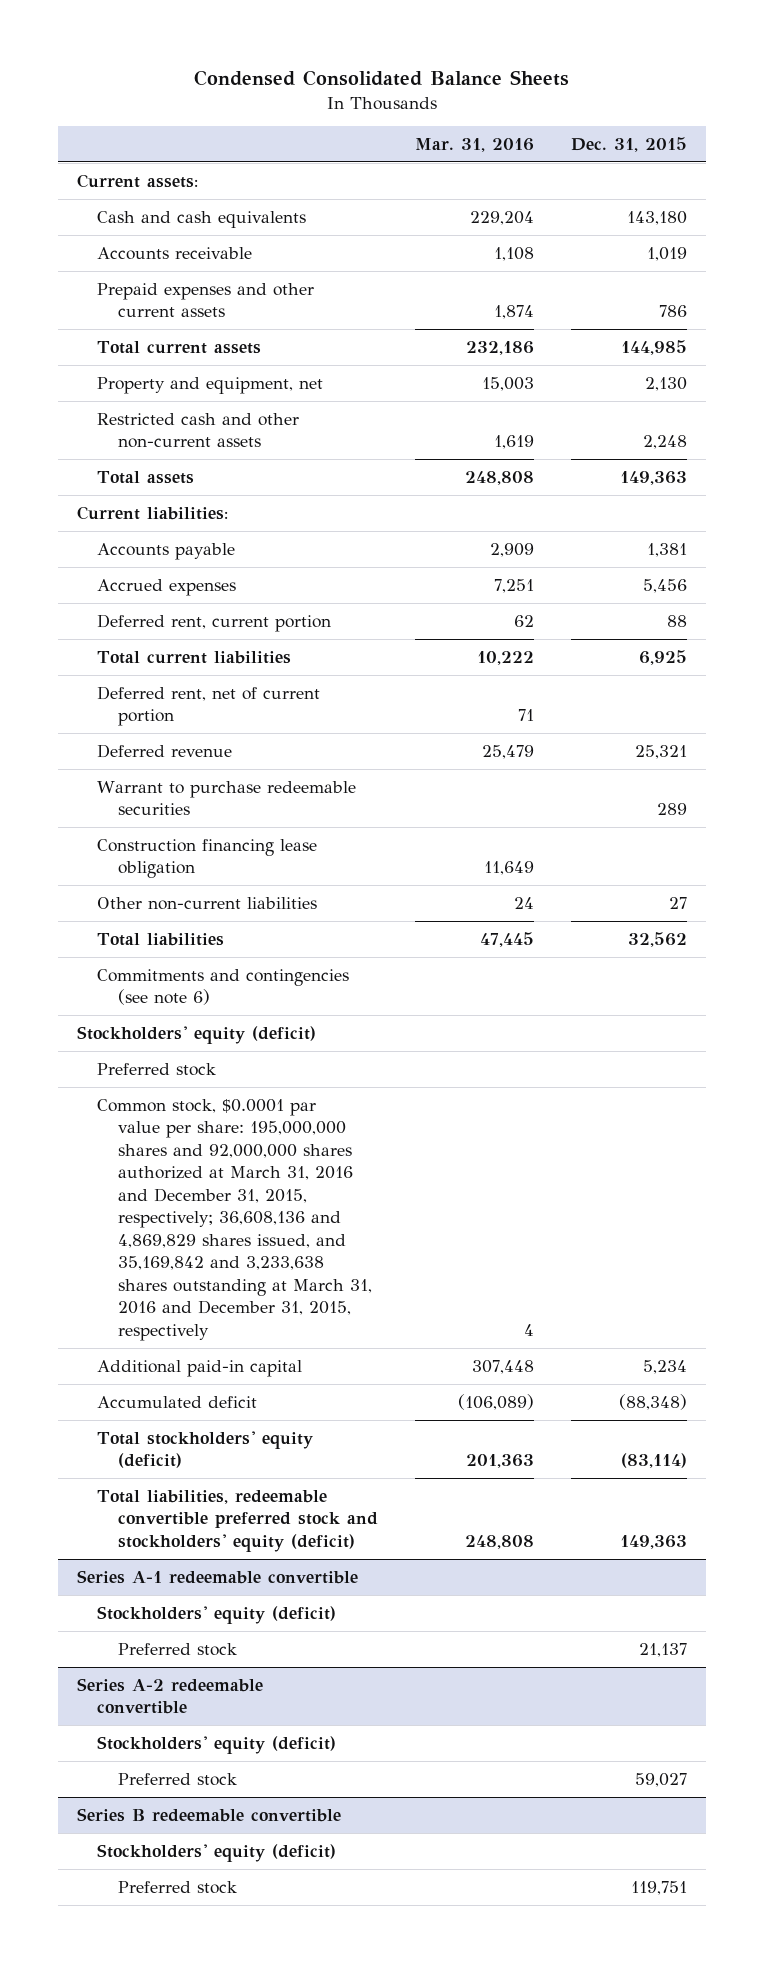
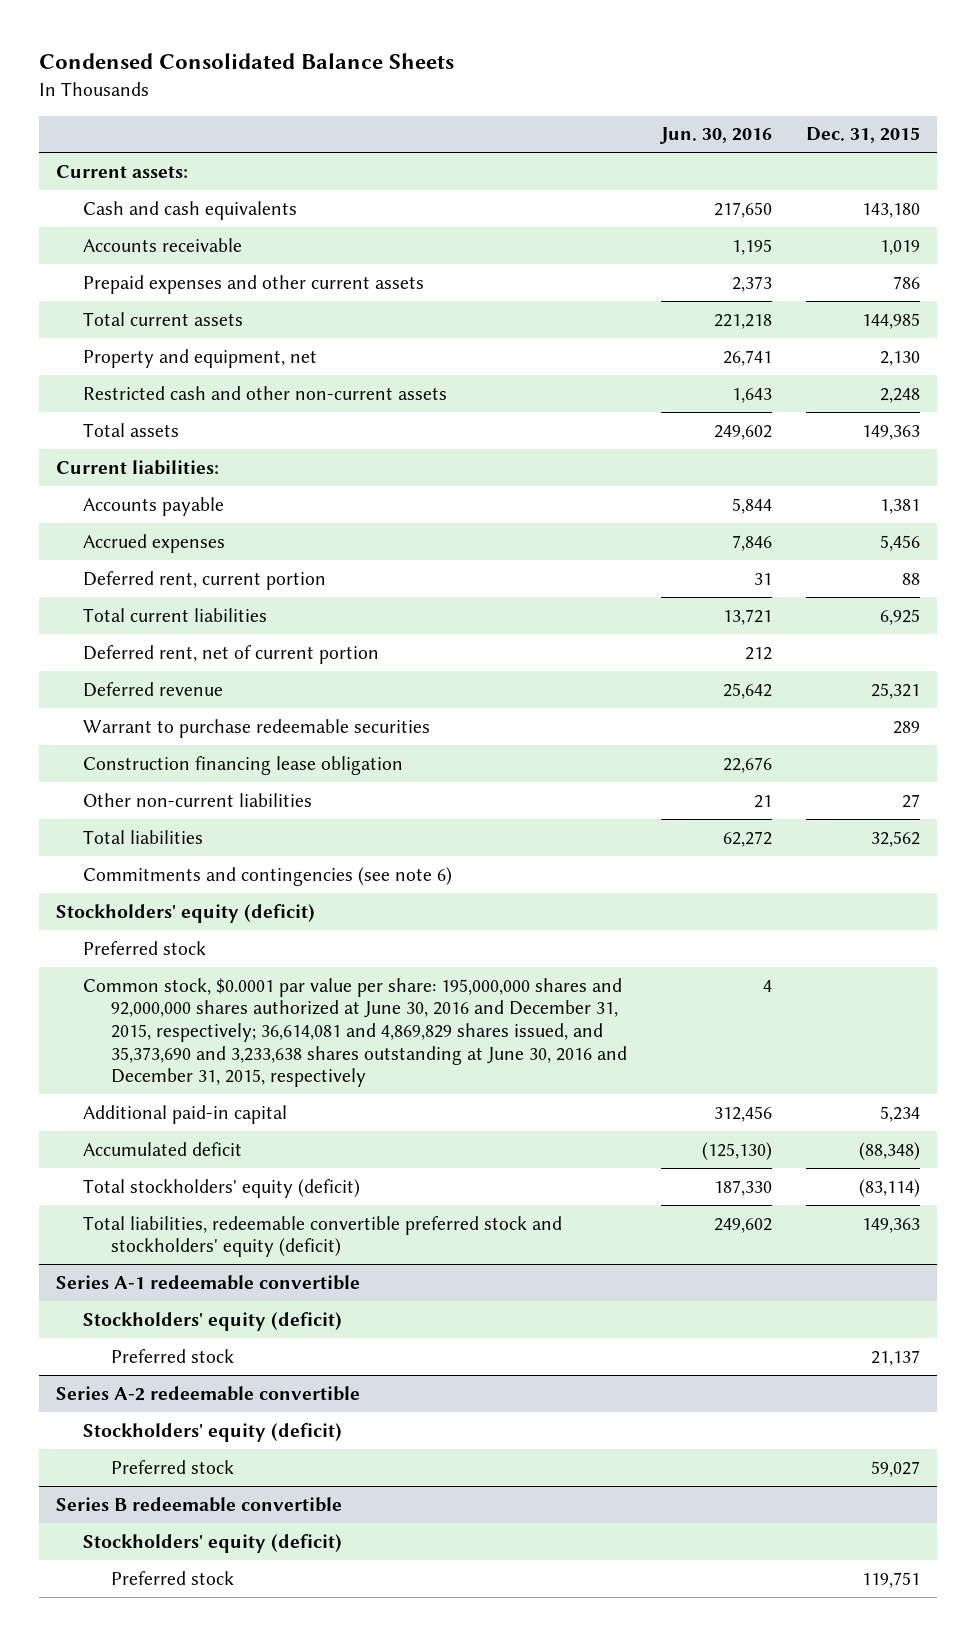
[415,137,535,152] Mar. 31, 2016 -> none
none -> [659,127,772,145] Jun. 30, 2016
[97,1098,373,1341] Common stock, $0.0001 par value per share: 195,000,000 shares and 92,000,000 shares authorized at March 31, 2016 and December 31, 2015, respectively; 36,608,136 and 4,869,829 shares issued, and 35,169,842 and 3,233,638 shares outstanding at March 31, 2016 and December 31, 2015, respectively -> [83,977,627,1088] Common stock, $0.0001 par value per share: 195,000,000 shares and 92,000,000 shares authorized at June 30, 2016 and December 31, 2015, respectively; 36,614,081 and 4,869,829 shares issued, and 35,373,690 and 3,233,638 shares outstanding at June 30, 2016 and December 31, 2015, respectively

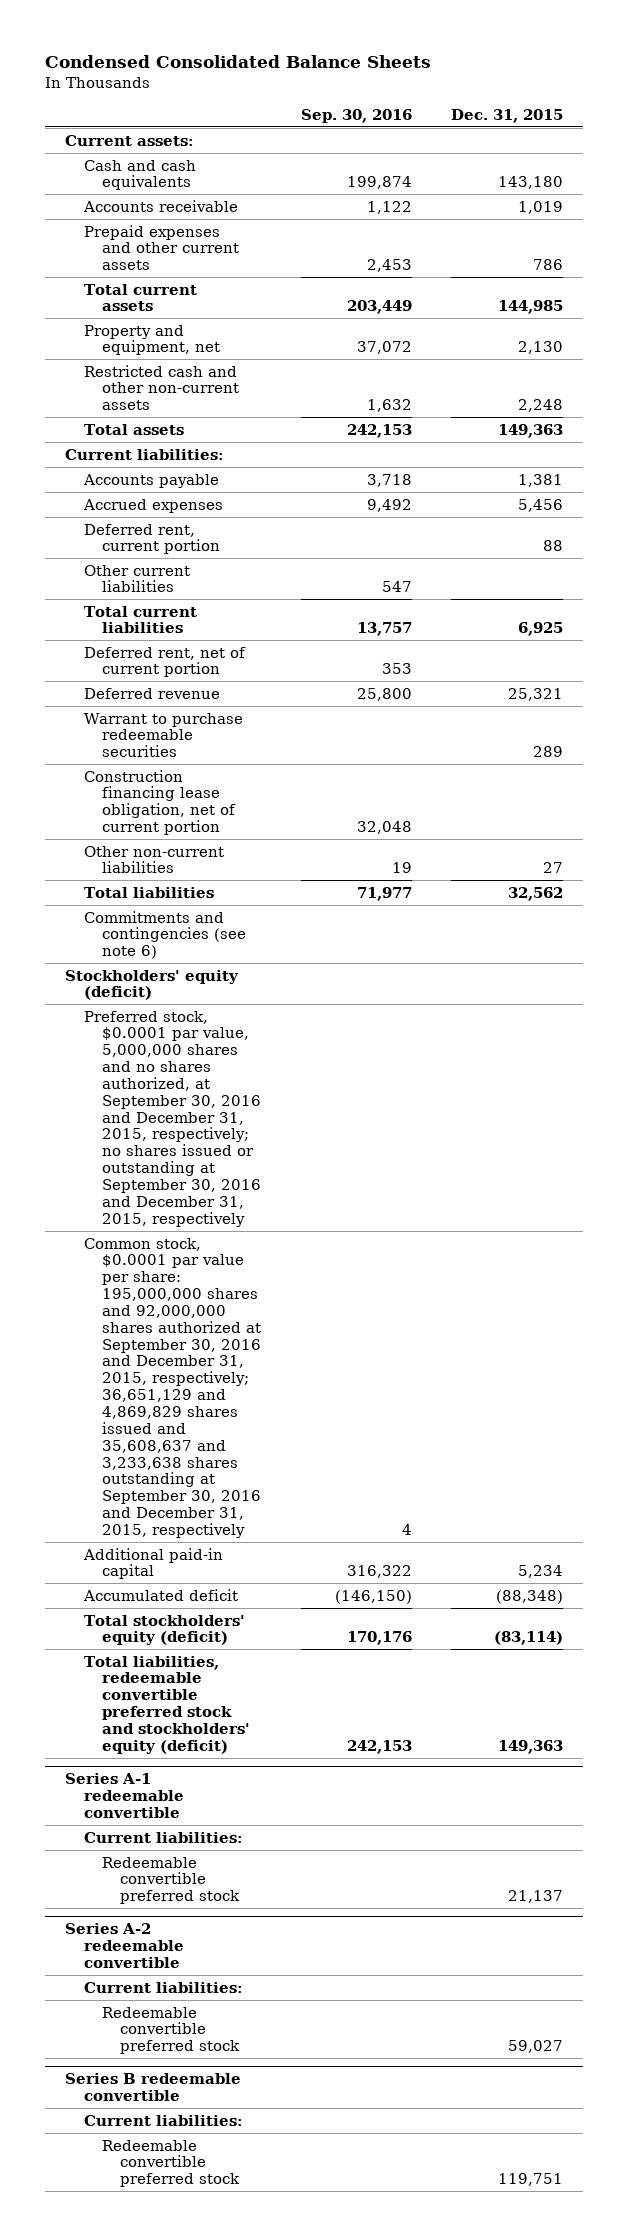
[659,127,772,145] Jun. 30, 2016 -> none
none -> [300,108,412,123] Sep. 30, 2016
none -> [83,564,190,593] Other current liabilities
[83,755,404,775] Construction financing lease obligation -> [83,769,236,836] Construction financing lease obligation, net of current portion
[83,940,207,955] Preferred stock -> none
none -> [83,1010,261,1227] Preferred stock, $0.0001 par value, 5,000,000 shares and no shares authorized, at September 30, 2016 and December 31, 2015, respectively; no shares issued or outstanding at September 30, 2016 and December 31, 2015, respectively
[83,977,627,1088] Common stock, $0.0001 par value per share: 195,000,000 shares and 92,000,000 shares authorized at June 30, 2016 and December 31, 2015, respectively; 36,614,081 and 4,869,829 shares issued, and 35,373,690 and 3,233,638 shares outstanding at June 30, 2016 and December 31, 2015, respectively -> [83,1237,261,1538] Common stock, $0.0001 par value per share: 195,000,000 shares and 92,000,000 shares authorized at September 30, 2016 and December 31, 2015, respectively; 36,651,129 and 4,869,829 shares issued and 35,608,637 and 3,233,638 shares outstanding at September 30, 2016 and December 31, 2015, respectively
[83,1311,343,1331] Stockholders' equity (deficit) -> none
none -> [83,1831,243,1843] Current liabilities:
[110,1348,234,1363] Preferred stock -> [101,1856,241,1905] Redeemable convertible preferred stock
[83,1422,343,1442] Stockholders' equity (deficit) -> none
none -> [83,1981,243,1993] Current liabilities:
[110,1459,234,1474] Preferred stock -> [101,2006,241,2055] Redeemable convertible preferred stock
[83,1533,343,1553] Stockholders' equity (deficit) -> none
none -> [83,2114,243,2126] Current liabilities:
[110,1570,234,1585] Preferred stock -> [101,2139,241,2188] Redeemable convertible preferred stock

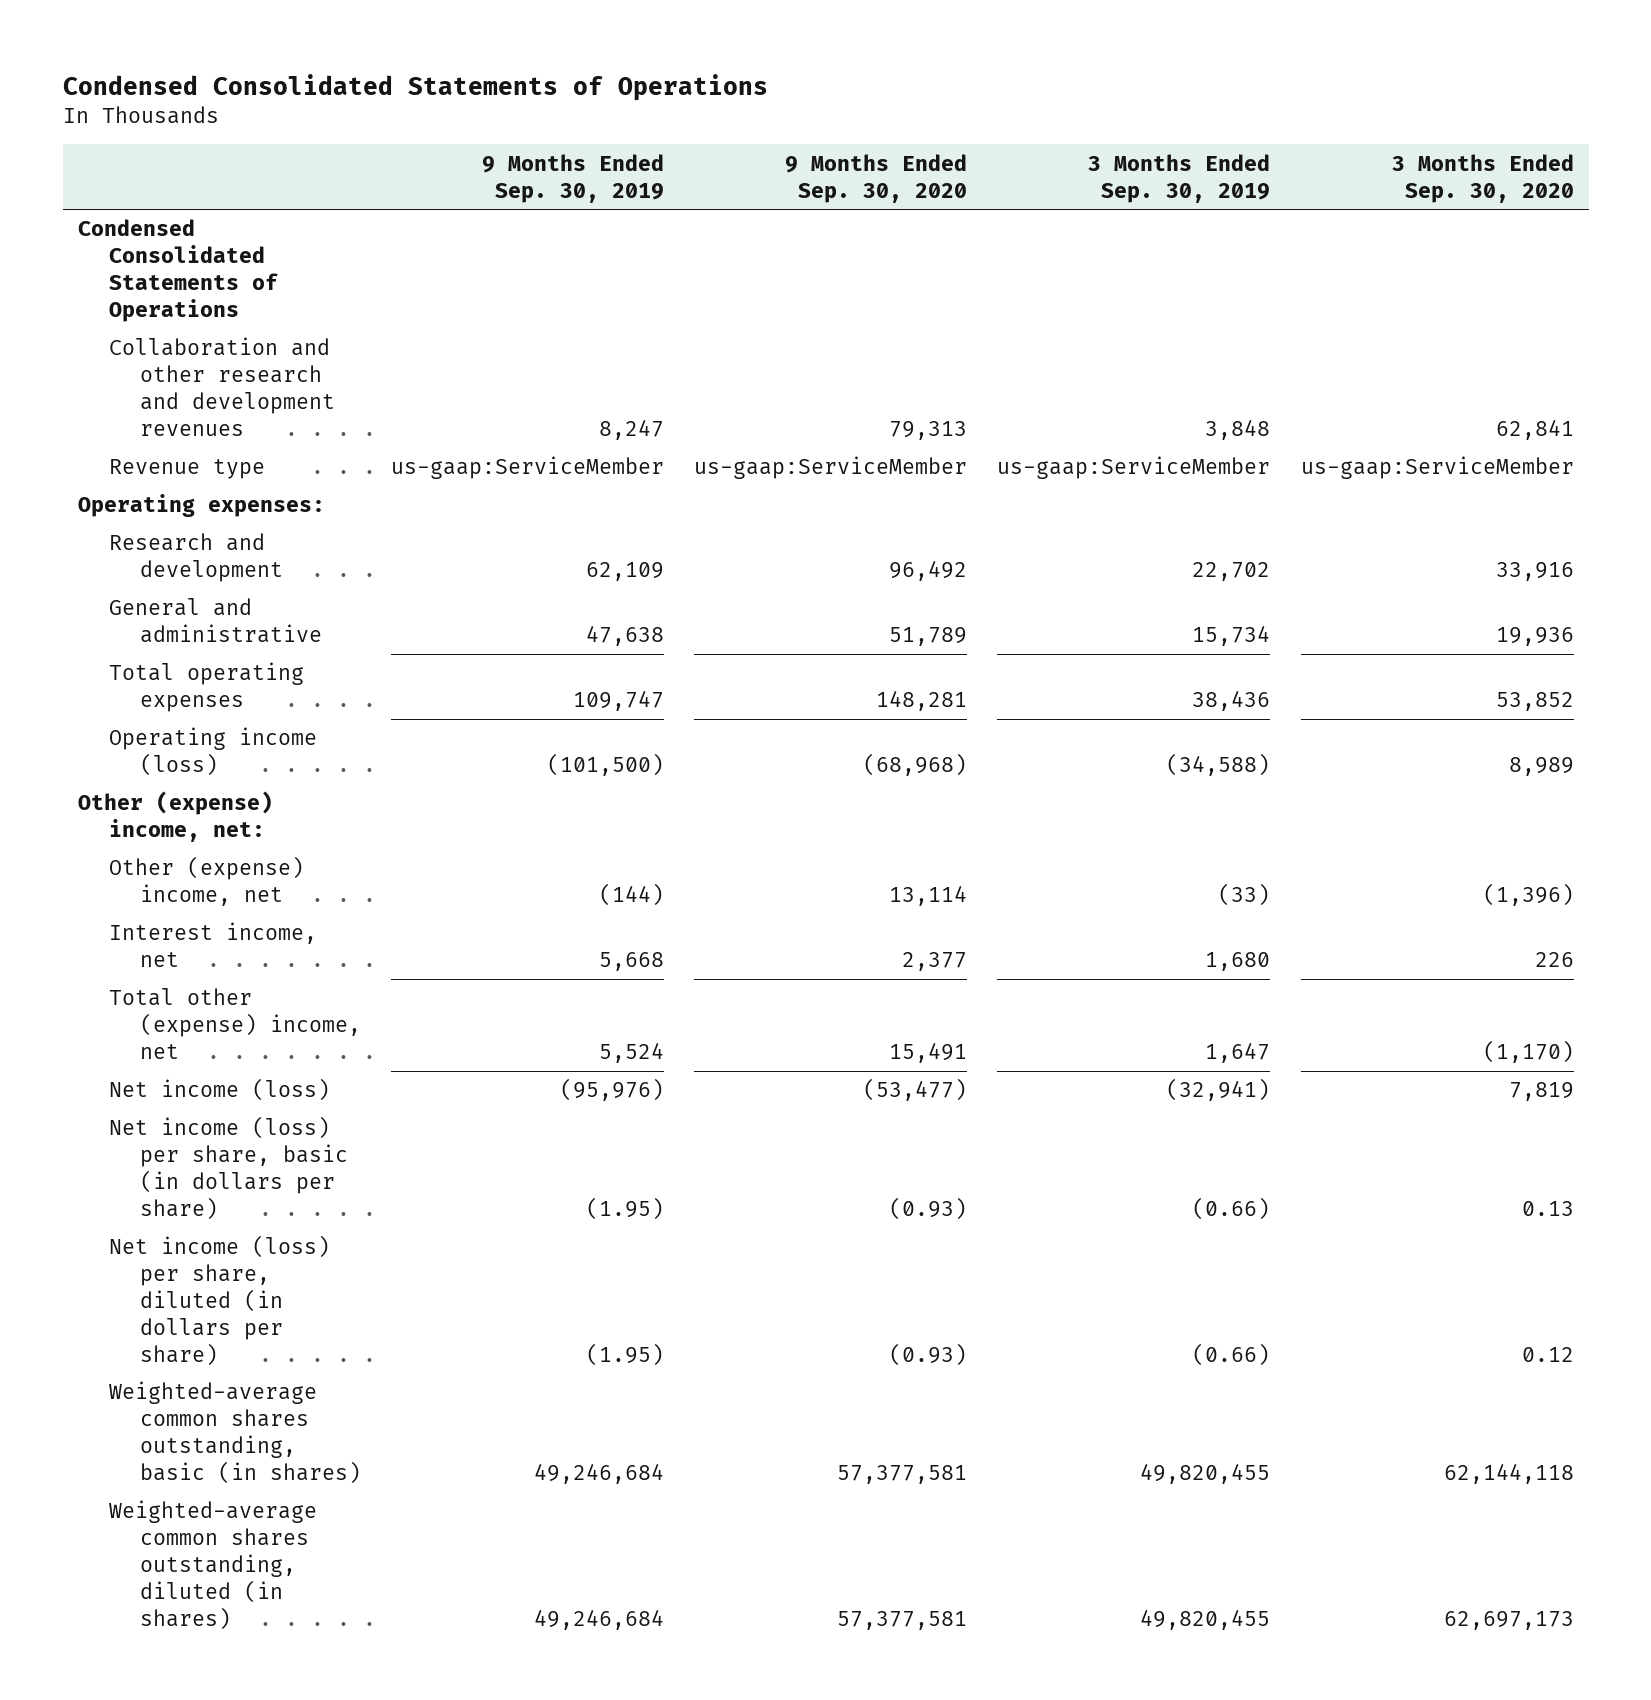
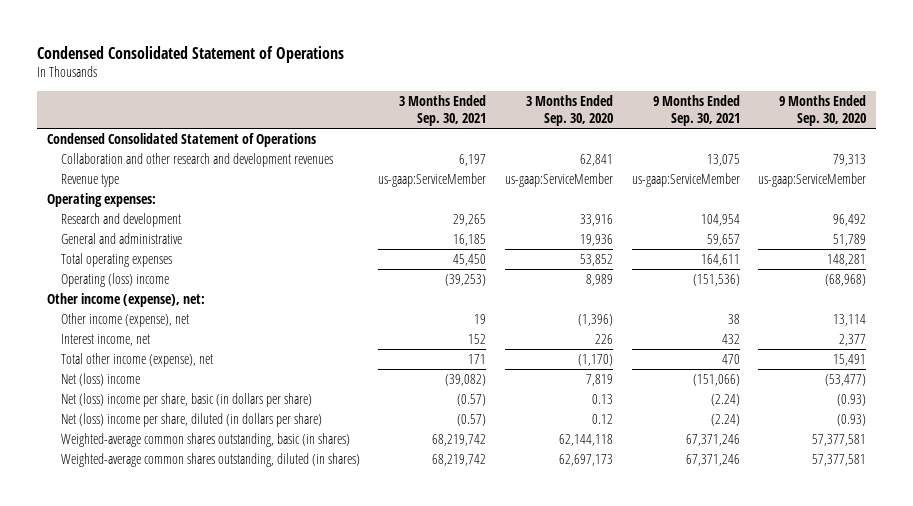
[62,74,768,102] Condensed Consolidated Statements of Operations -> [37,45,345,63] Condensed Consolidated Statement of Operations
[481,153,664,203] 9 Months Ended Sep. 30, 2019 -> none
[1088,153,1271,203] 3 Months Ended Sep. 30, 2019 -> none
none -> [399,95,487,126] 3 Months Ended Sep. 30, 2021
none -> [652,95,740,126] 9 Months Ended Sep. 30, 2021
[77,219,278,322] Condensed Consolidated Statements of Operations -> [46,133,316,148] Condensed Consolidated Statement of Operations
[108,727,317,777] Operating income (loss) -> [60,273,169,288] Operating (loss) income
[77,791,273,843] Other (expense) income, net: -> [46,293,205,308] Other income (expense), net:
[108,856,304,907] Other (expense) income, net -> [60,313,189,328] Other income (expense), net
[108,988,361,1060] Total other (expense) income, net -> [60,353,213,368] Total other income (expense), net
[108,1078,330,1102] Net income (loss) -> [60,373,140,387] Net (loss) income
[108,1116,348,1220] Net income (loss) per share, basic (in dollars per share) -> [60,393,312,408] Net (loss) income per share, basic (in dollars per share)
[108,1235,330,1366] Net income (loss) per share, diluted (in dollars per share) -> [60,413,322,428] Net (loss) income per share, diluted (in dollars per share)

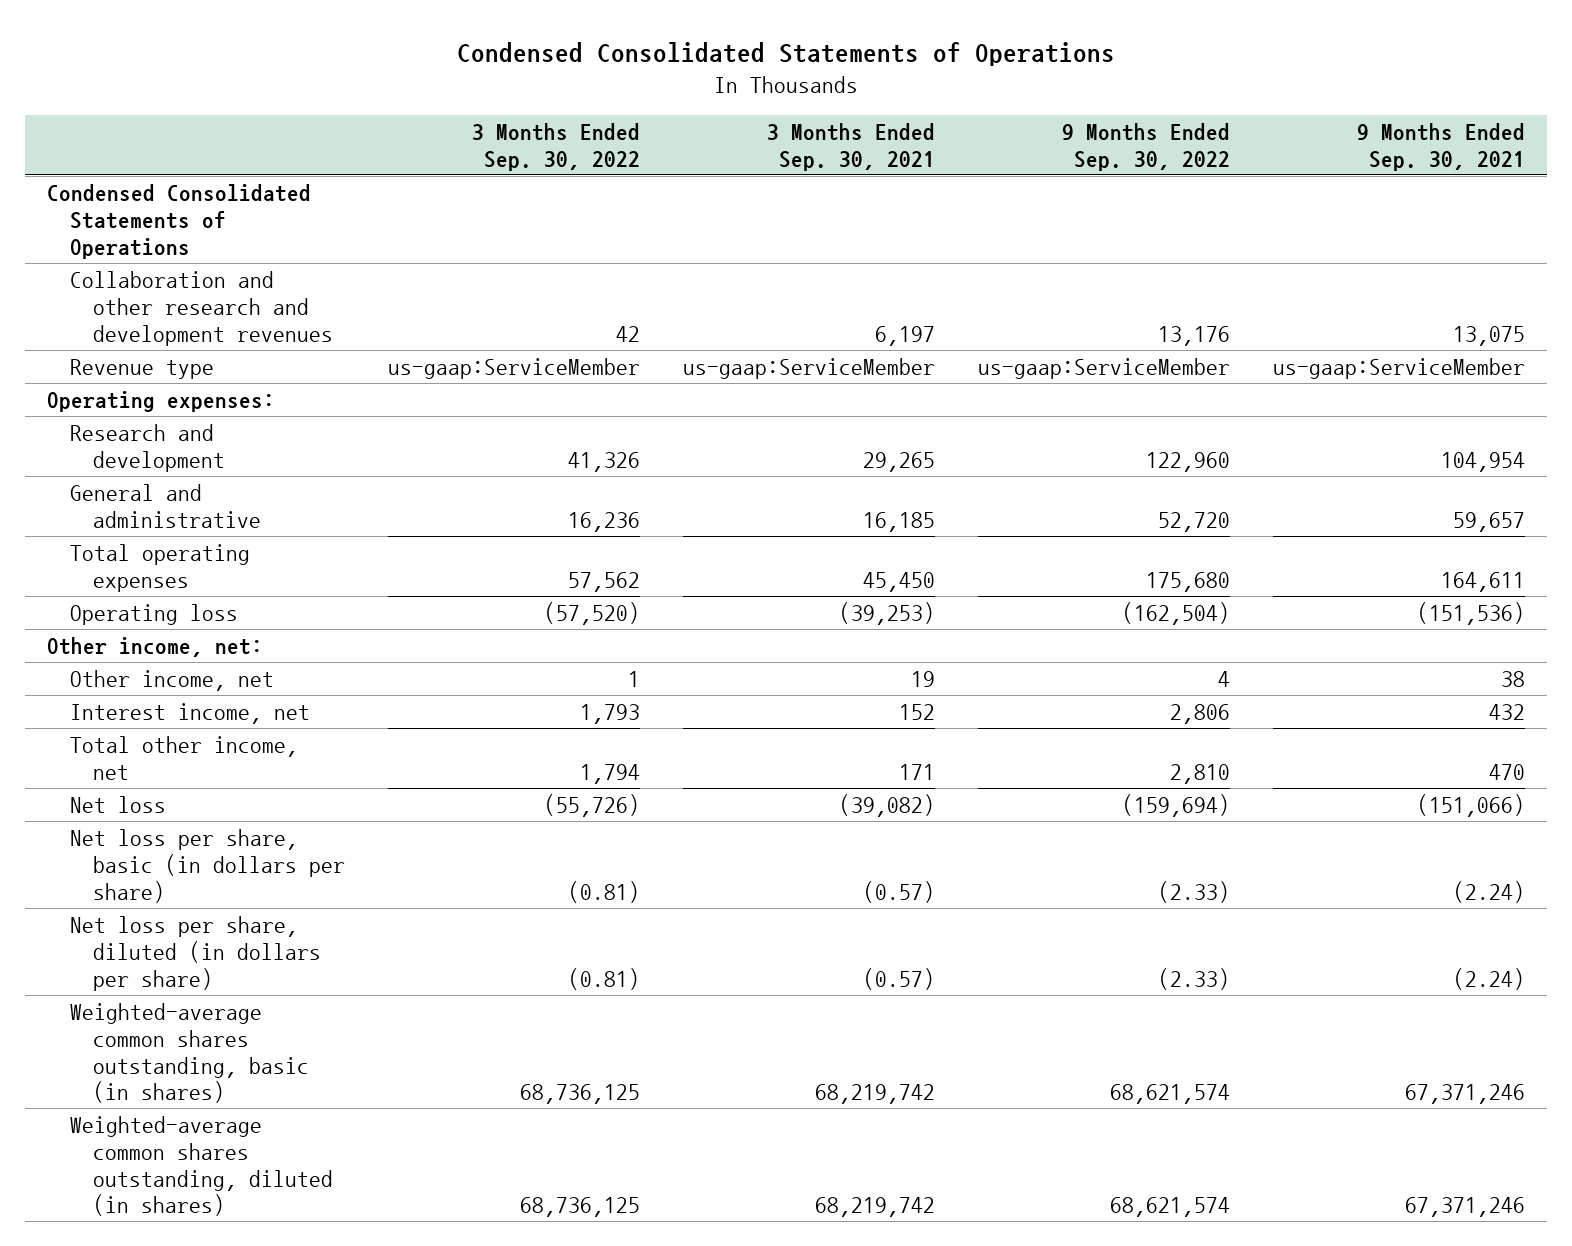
[37,45,345,63] Condensed Consolidated Statement of Operations -> [456,41,1115,66] Condensed Consolidated Statements of Operations
[525,95,613,126] 3 Months Ended Sep. 30, 2020 -> none
[779,95,867,126] 9 Months Ended Sep. 30, 2020 -> none
none -> [471,123,640,171] 3 Months Ended Sep. 30, 2022
none -> [1062,123,1231,171] 9 Months Ended Sep. 30, 2022
[46,133,316,148] Condensed Consolidated Statement of Operations -> [46,183,311,259] Condensed Consolidated Statements of Operations
[60,273,169,288] Operating (loss) income -> [69,603,238,625] Operating loss
[46,293,205,308] Other income (expense), net: -> [46,636,263,657] Other income, net:
[60,313,189,328] Other income (expense), net -> [69,669,274,691] Other income, net
[60,353,213,368] Total other income (expense), net -> [69,735,298,780] Total other income, net
[60,373,140,387] Net (loss) income -> [69,795,166,813] Net loss
[60,393,312,408] Net (loss) income per share, basic (in dollars per share) -> [69,828,345,903] Net loss per share, basic (in dollars per share)
[60,413,322,428] Net (loss) income per share, diluted (in dollars per share) -> [69,915,321,991] Net loss per share, diluted (in dollars per share)

